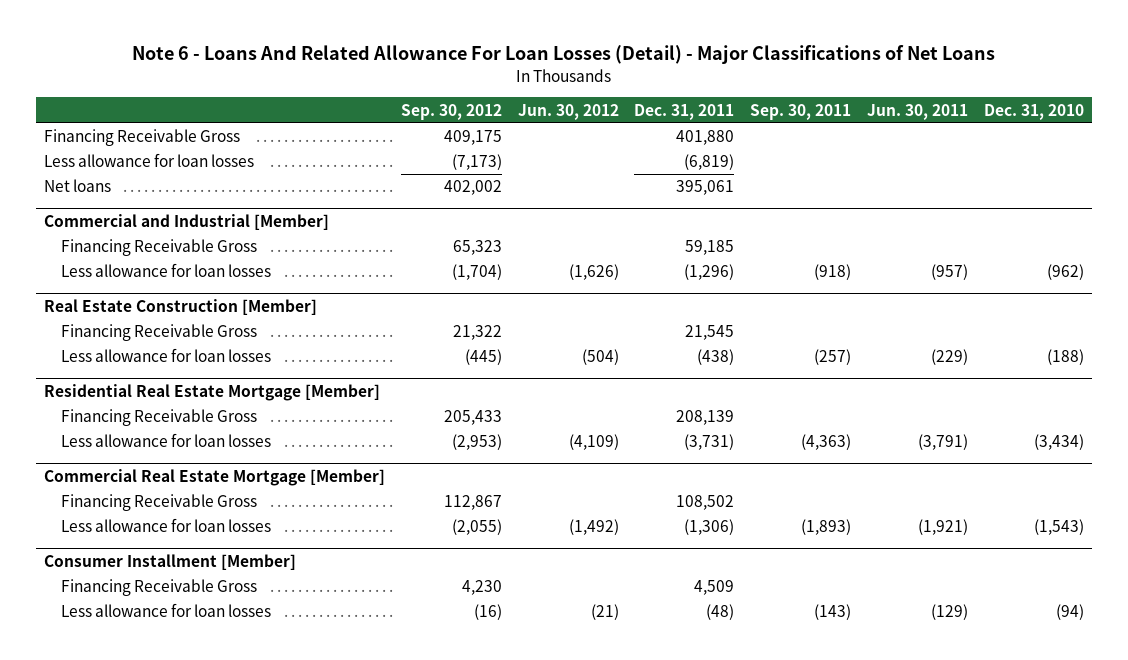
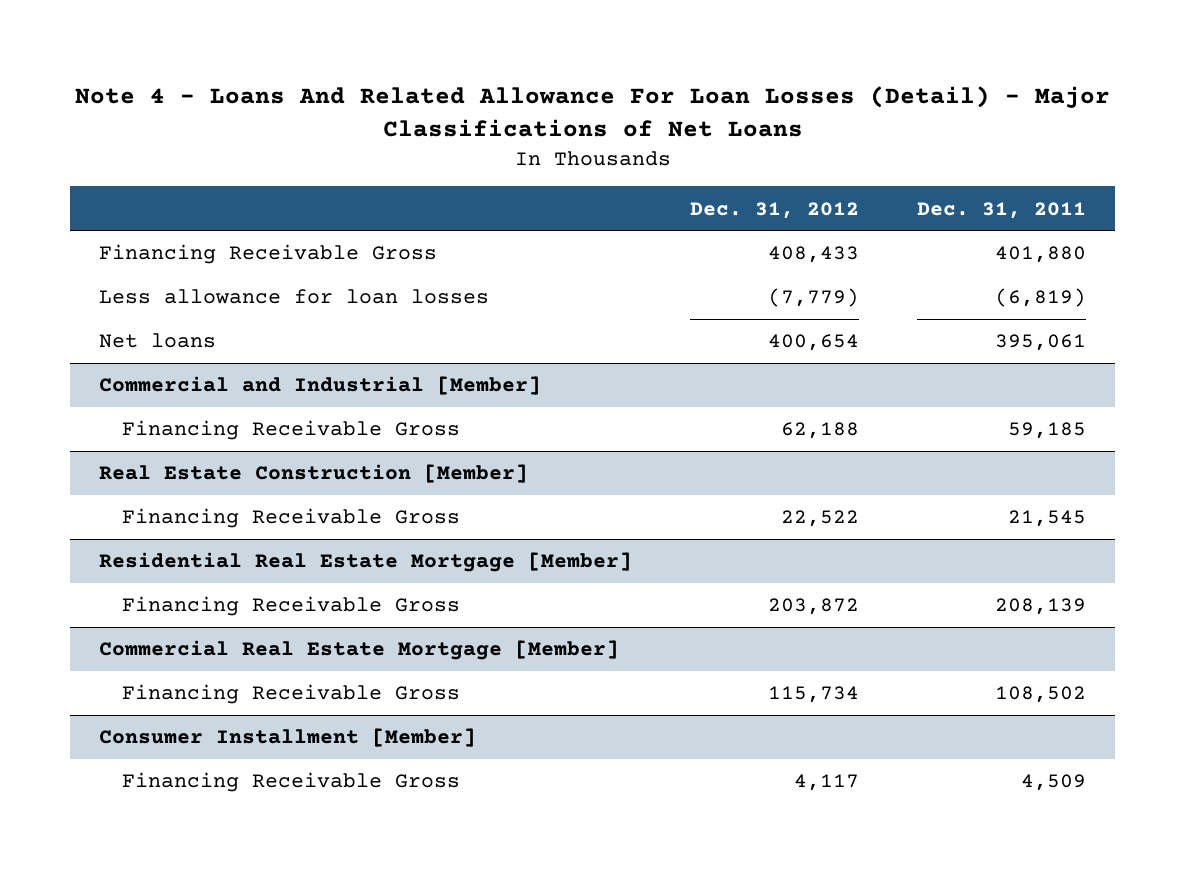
[131,45,995,65] Note 6 - Loans And Related Allowance For Loan Losses (Detail) - Major Classifications of Net Loans -> [74,86,1110,138] Note 4 - Loans And Related Allowance For Loan Losses (Detail) - Major Classifications of Net Loans
[400,103,502,120] Sep. 30, 2012 -> none
[517,103,619,120] Jun. 30, 2012 -> none
[750,103,852,120] Sep. 30, 2011 -> none
[867,103,969,120] Jun. 30, 2011 -> none
[984,103,1085,120] Dec. 31, 2010 -> none
none -> [690,201,860,219] Dec. 31, 2012
[60,263,271,278] Less allowance for loan losses -> none
[60,348,271,363] Less allowance for loan losses -> none
[60,433,271,448] Less allowance for loan losses -> none
[60,518,271,533] Less allowance for loan losses -> none
[60,603,271,618] Less allowance for loan losses -> none

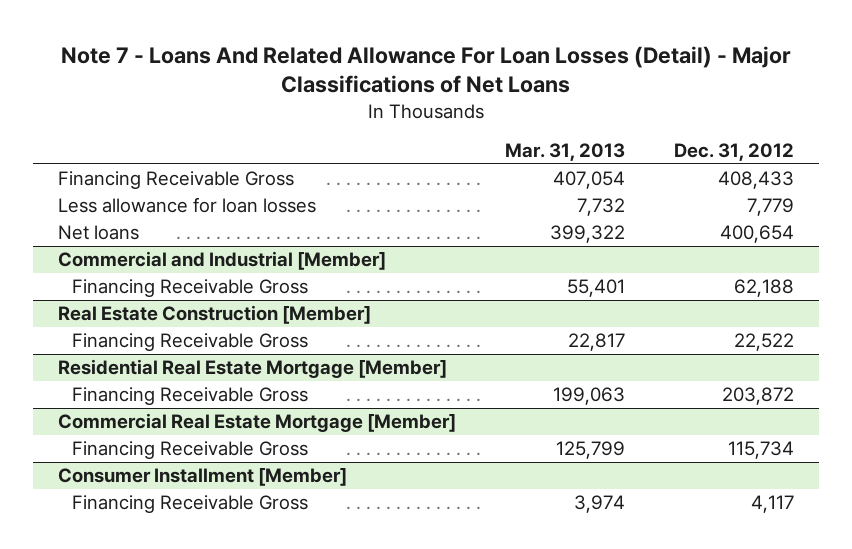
[74,86,1110,138] Note 4 - Loans And Related Allowance For Loan Losses (Detail) - Major Classifications of Net Loans -> [61,45,792,94] Note 7 - Loans And Related Allowance For Loan Losses (Detail) - Major Classifications of Net Loans
[916,201,1086,219] Dec. 31, 2011 -> none
none -> [505,142,626,161] Mar. 31, 2013
[768,288,860,308] (7,779) -> [747,198,795,217] 7,779

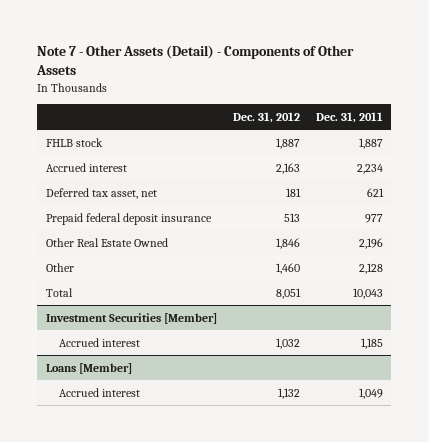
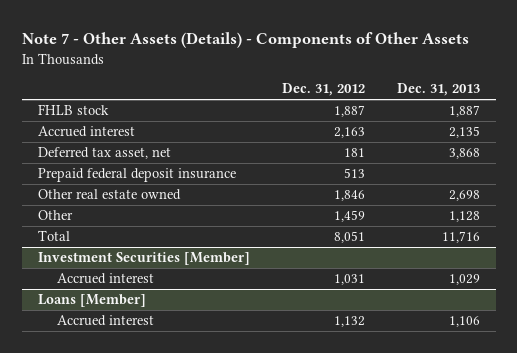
[36,45,355,76] Note 7 - Other Assets (Detail) - Components of Other Assets -> [21,32,469,49] Note 7 - Other Assets (Details) - Components of Other Assets
[316,111,384,123] Dec. 31, 2011 -> none
none -> [396,83,480,97] Dec. 31, 2013
[45,237,168,247] Other Real Estate Owned -> [37,189,181,201] Other real estate owned
[275,262,300,274] 1,460 -> [333,210,365,223] 1,459
[275,337,300,349] 1,032 -> [333,274,365,286] 1,031

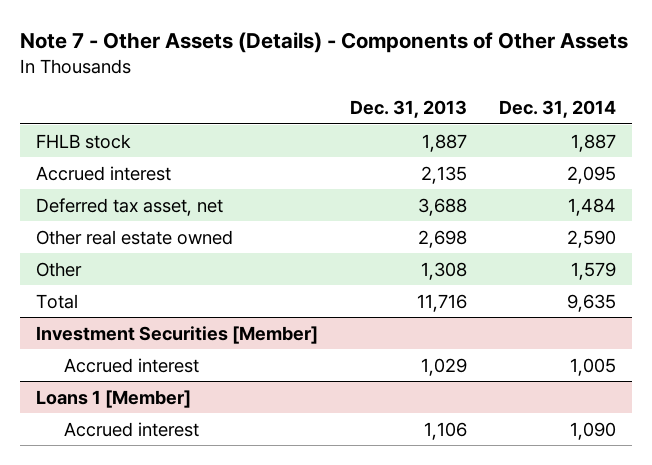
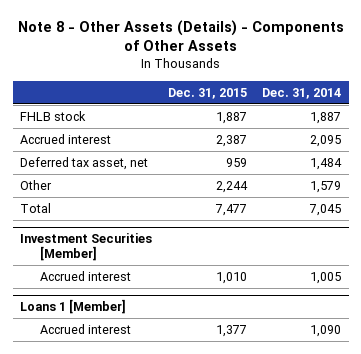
[20,32,629,54] Note 7 - Other Assets (Details) - Components of Other Assets -> [17,19,344,52] Note 8 - Other Assets (Details) - Components of Other Assets
[350,100,468,119] Dec. 31, 2013 -> none
none -> [167,87,247,99] Dec. 31, 2015
[36,229,234,245] Other real estate owned -> none
[567,293,617,312] 9,635 -> [309,204,342,217] 7,045

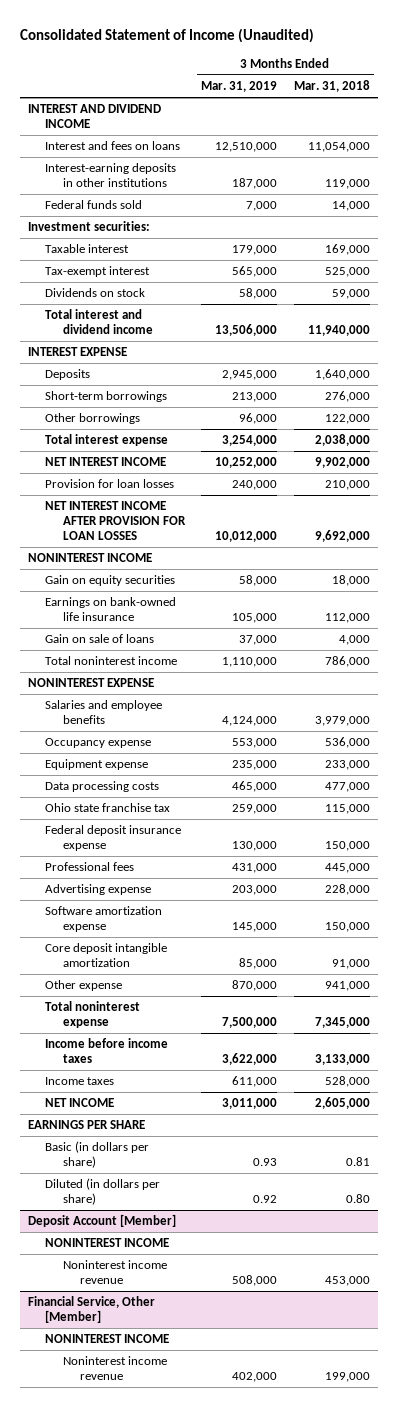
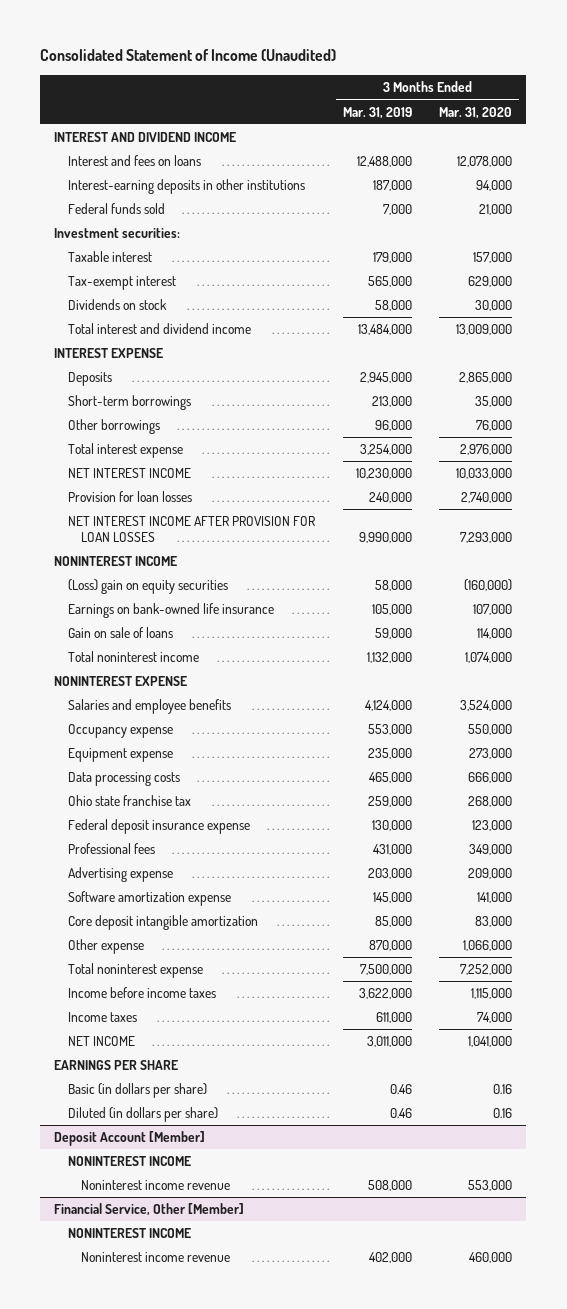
[293,80,370,93] Mar. 31, 2018 -> none
none -> [439,106,513,119] Mar. 31, 2020
[215,142,278,153] 12,510,000 -> [356,156,412,168] 12,488,000
[215,324,278,337] 13,506,000 -> [357,324,412,336] 13,484,000
[215,457,278,469] 10,252,000 -> [355,468,412,480] 10,230,000
[215,530,278,542] 10,012,000 -> [358,531,412,543] 9,990,000
[45,575,176,587] Gain on equity securities -> [67,579,228,595] (Loss) gain on equity securities
[239,635,278,646] 37,000 -> [374,628,412,640] 59,000
[222,657,278,668] 1,110,000 -> [366,652,412,664] 1,132,000
[253,1158,278,1167] 0.93 -> [389,1084,412,1095] 0.46
[253,1195,278,1204] 0.92 -> [389,1108,412,1119] 0.46

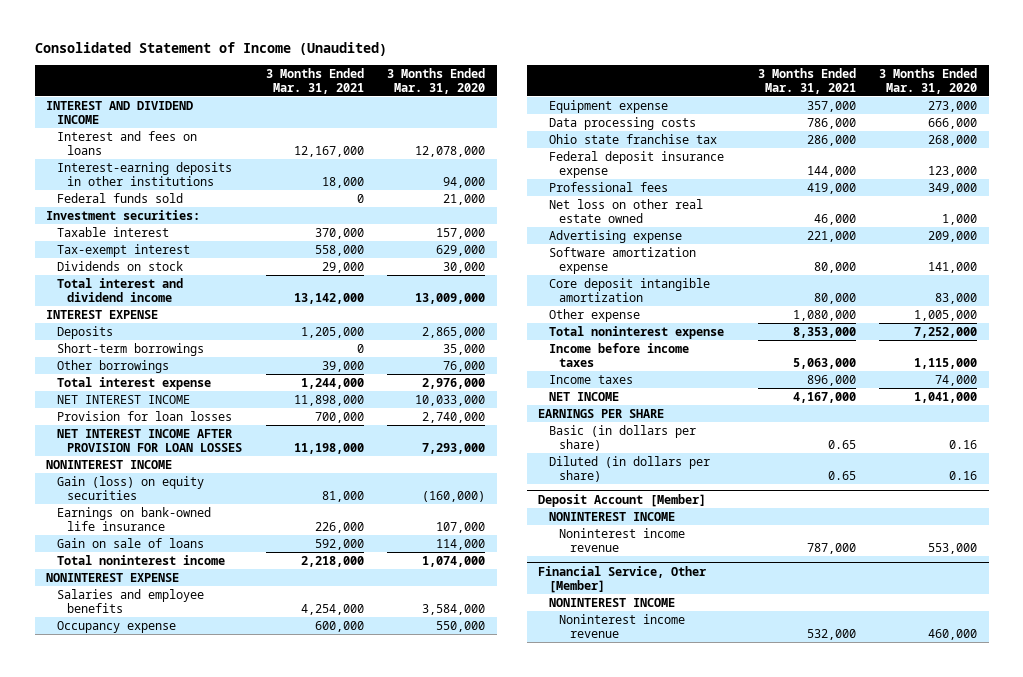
[342,106,412,119] Mar. 31, 2019 -> none
none -> [265,67,364,94] 3 Months Ended Mar. 31, 2021
[67,579,228,595] (Loss) gain on equity securities -> [56,475,204,500] Gain (loss) on equity securities
[460,700,513,712] 3,524,000 -> [422,603,486,615] 3,584,000
none -> [548,198,703,223] Net loss on other real estate owned
[463,940,513,952] 1,066,000 -> [914,309,978,321] 1,005,000

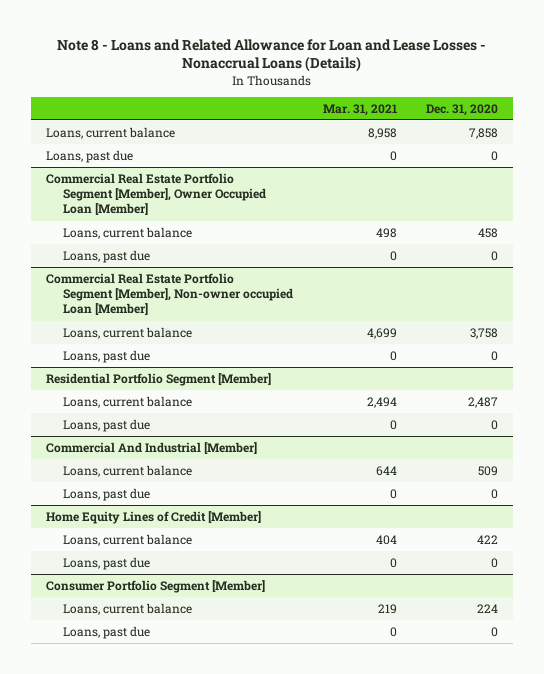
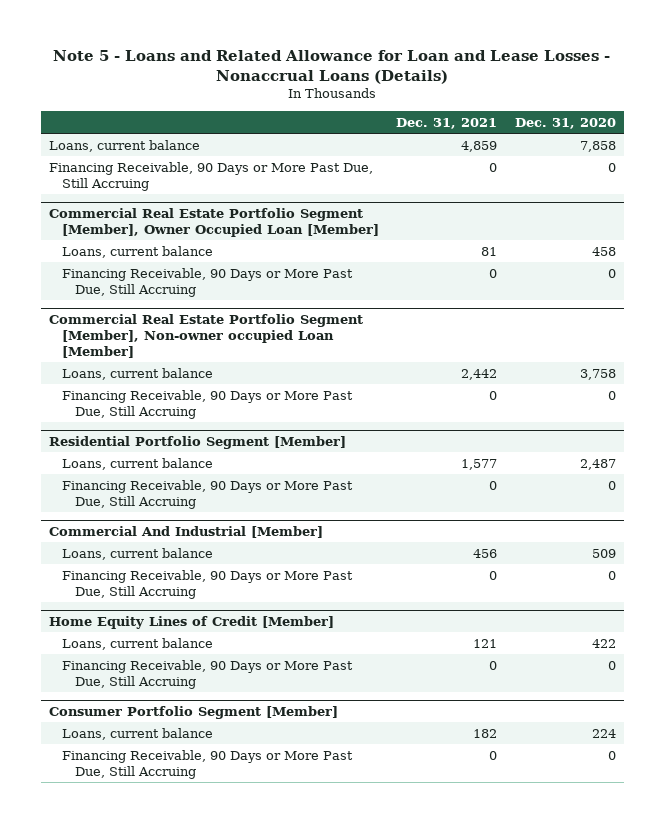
[56,38,486,73] Note 8 - Loans and Related Allowance for Loan and Lease Losses - Nonaccrual Loans (Details) -> [53,49,611,84] Note 5 - Loans and Related Allowance for Loan and Lease Losses - Nonaccrual Loans (Details)
[322,103,397,116] Mar. 31, 2021 -> none
none -> [396,118,498,130] Dec. 31, 2021
[45,149,133,163] Loans, past due -> [49,161,374,191] Financing Receivable, 90 Days or More Past Due, Still Accruing
[63,249,151,263] Loans, past due -> [61,267,353,297] Financing Receivable, 90 Days or More Past Due, Still Accruing
[63,349,151,363] Loans, past due -> [61,389,353,419] Financing Receivable, 90 Days or More Past Due, Still Accruing
[63,418,151,432] Loans, past due -> [61,479,353,509] Financing Receivable, 90 Days or More Past Due, Still Accruing
[63,487,151,501] Loans, past due -> [61,569,353,599] Financing Receivable, 90 Days or More Past Due, Still Accruing
[63,556,151,570] Loans, past due -> [61,659,353,689] Financing Receivable, 90 Days or More Past Due, Still Accruing
[63,625,151,639] Loans, past due -> [61,749,353,779] Financing Receivable, 90 Days or More Past Due, Still Accruing

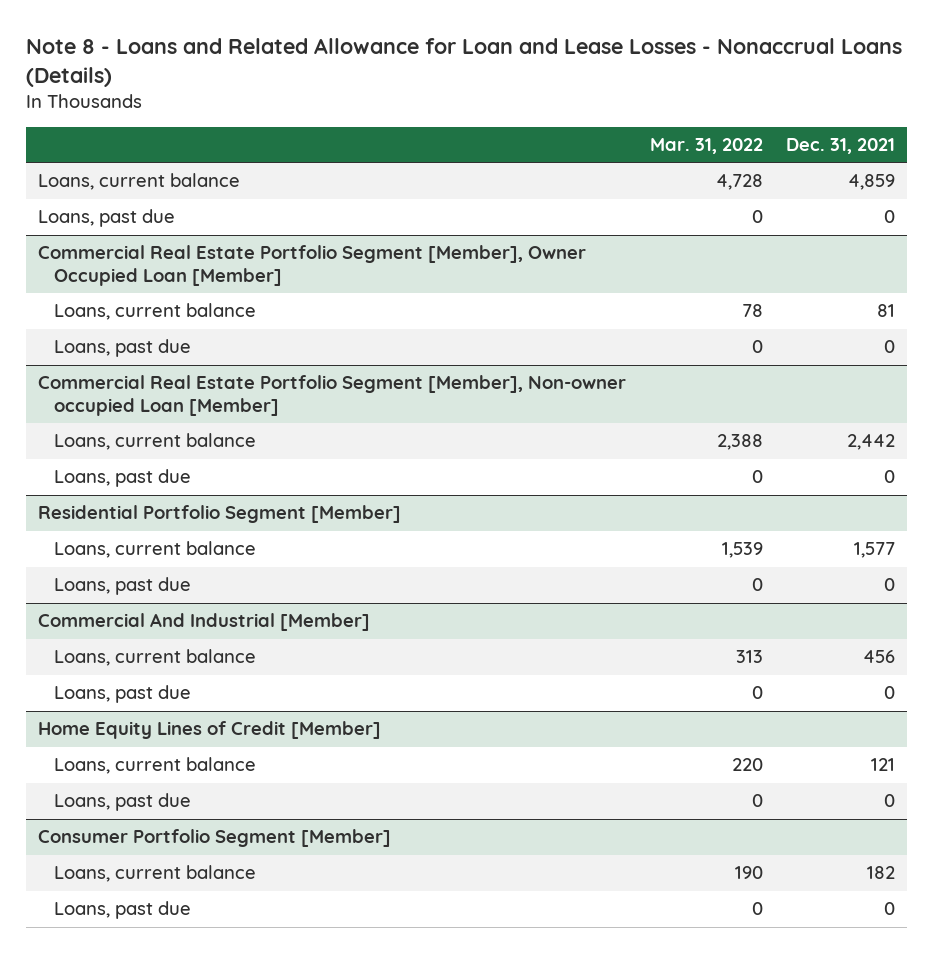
[53,49,611,84] Note 5 - Loans and Related Allowance for Loan and Lease Losses - Nonaccrual Loans (Details) -> [25,38,902,88] Note 8 - Loans and Related Allowance for Loan and Lease Losses - Nonaccrual Loans (Details)
[514,118,616,130] Dec. 31, 2020 -> none
none -> [649,137,763,154] Mar. 31, 2022
[49,161,374,191] Financing Receivable, 90 Days or More Past Due, Still Accruing -> [37,209,175,228] Loans, past due
[61,267,353,297] Financing Receivable, 90 Days or More Past Due, Still Accruing -> [53,339,191,358] Loans, past due
[61,389,353,419] Financing Receivable, 90 Days or More Past Due, Still Accruing -> [53,469,191,488] Loans, past due
[61,479,353,509] Financing Receivable, 90 Days or More Past Due, Still Accruing -> [53,577,191,596] Loans, past due
[61,569,353,599] Financing Receivable, 90 Days or More Past Due, Still Accruing -> [53,685,191,704] Loans, past due
[61,659,353,689] Financing Receivable, 90 Days or More Past Due, Still Accruing -> [53,793,191,812] Loans, past due
[61,749,353,779] Financing Receivable, 90 Days or More Past Due, Still Accruing -> [53,901,191,920] Loans, past due

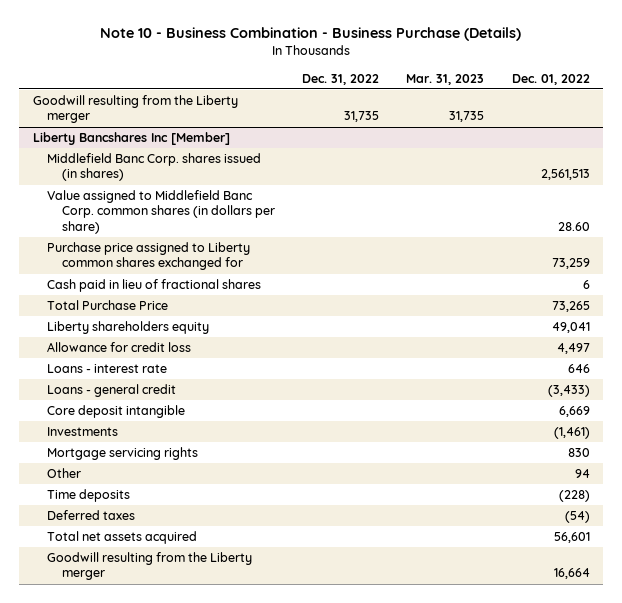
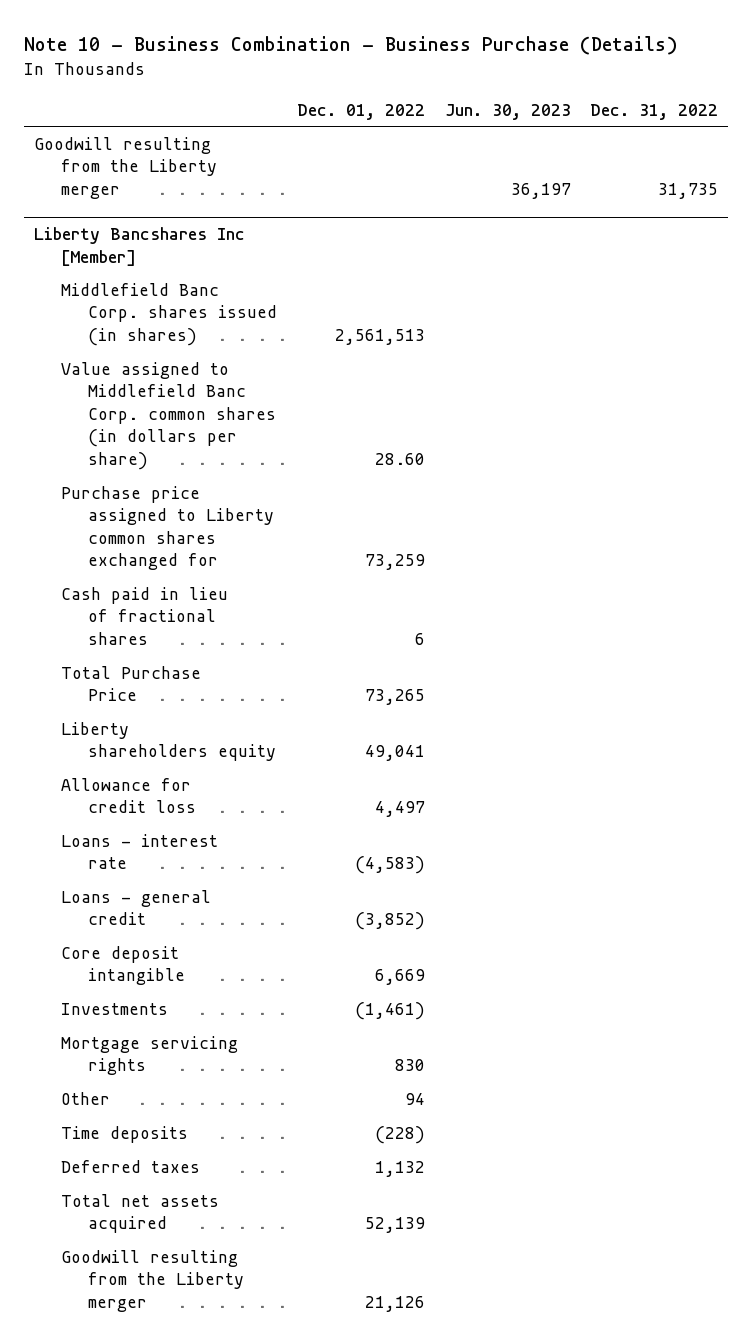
[406,73,485,85] Mar. 31, 2023 -> none
none -> [444,103,571,120] Jun. 30, 2023
[567,363,590,373] 646 -> [354,856,425,875] (4,583)
[547,384,590,397] (3,433) -> [354,912,425,931] (3,852)
[564,510,590,523] (54) -> [374,1160,425,1177] 1,132
[553,531,590,543] 56,601 -> [364,1217,425,1234] 52,139
[553,568,590,580] 16,664 -> [364,1295,425,1312] 21,126

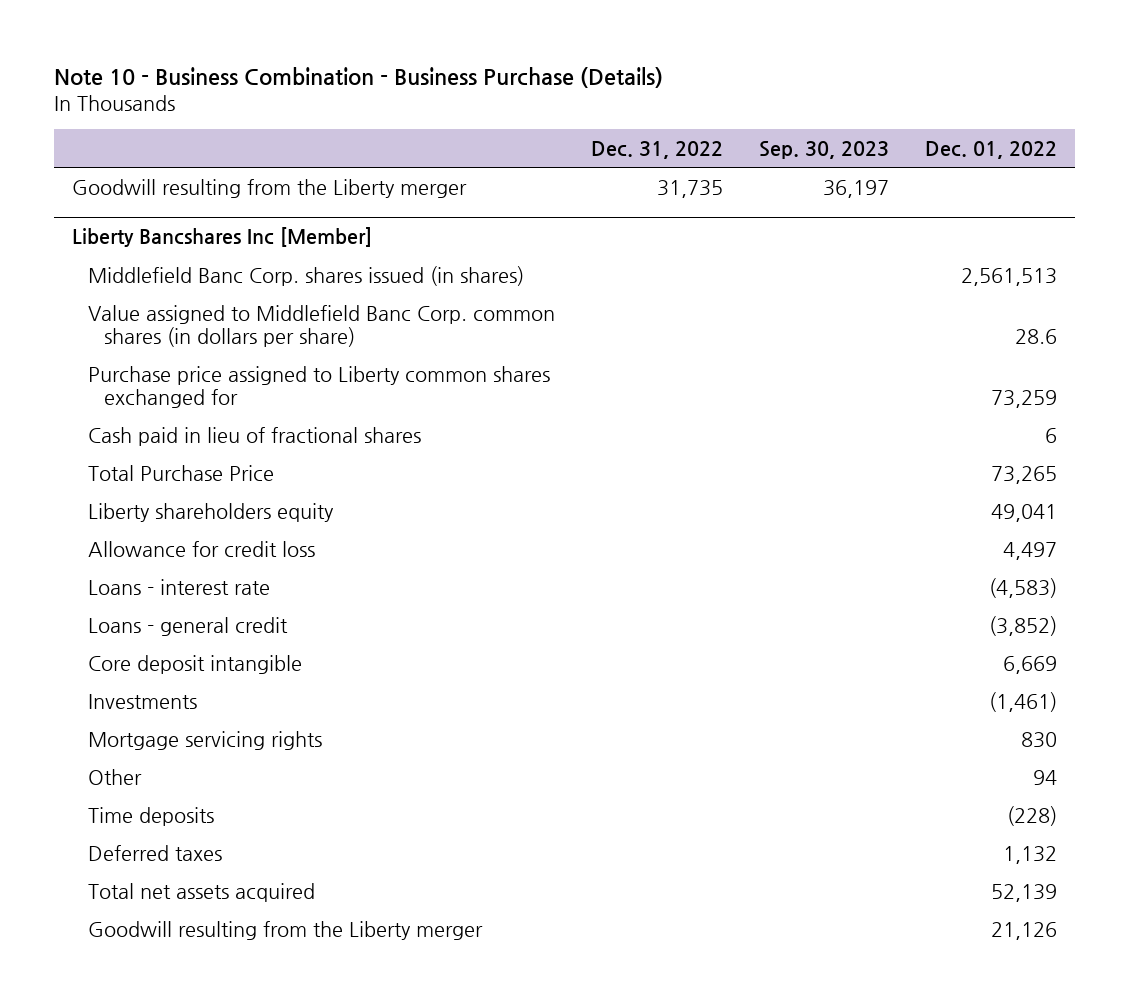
[444,103,571,120] Jun. 30, 2023 -> none
none -> [759,141,890,160] Sep. 30, 2023
[374,452,425,465] 28.60 -> [1014,328,1057,344] 28.6

